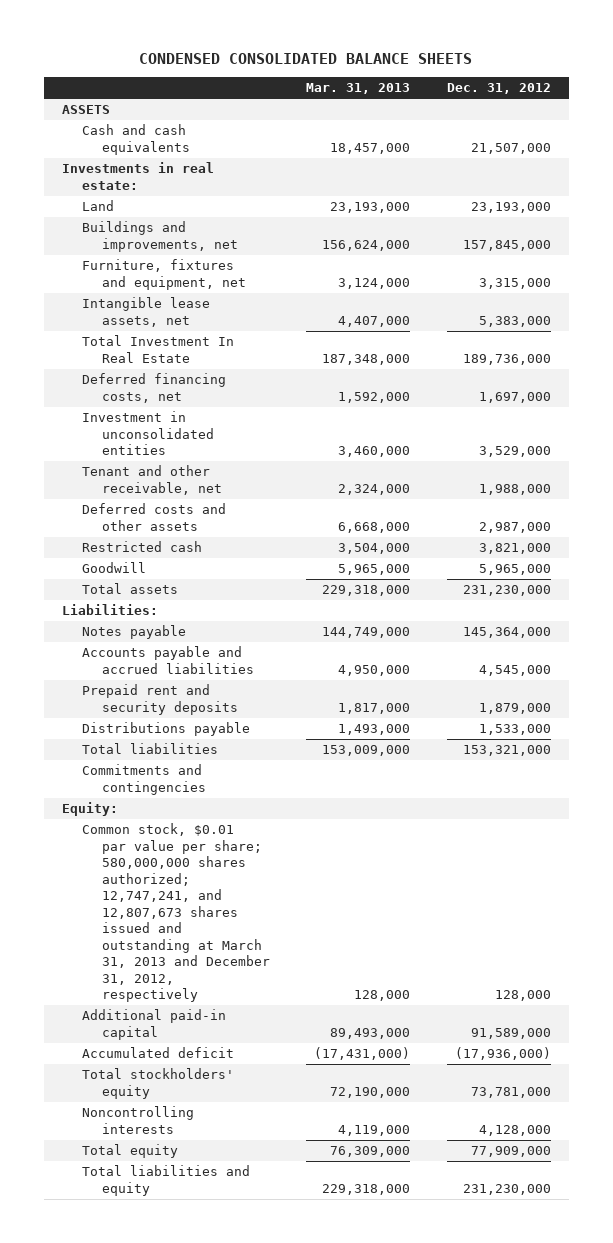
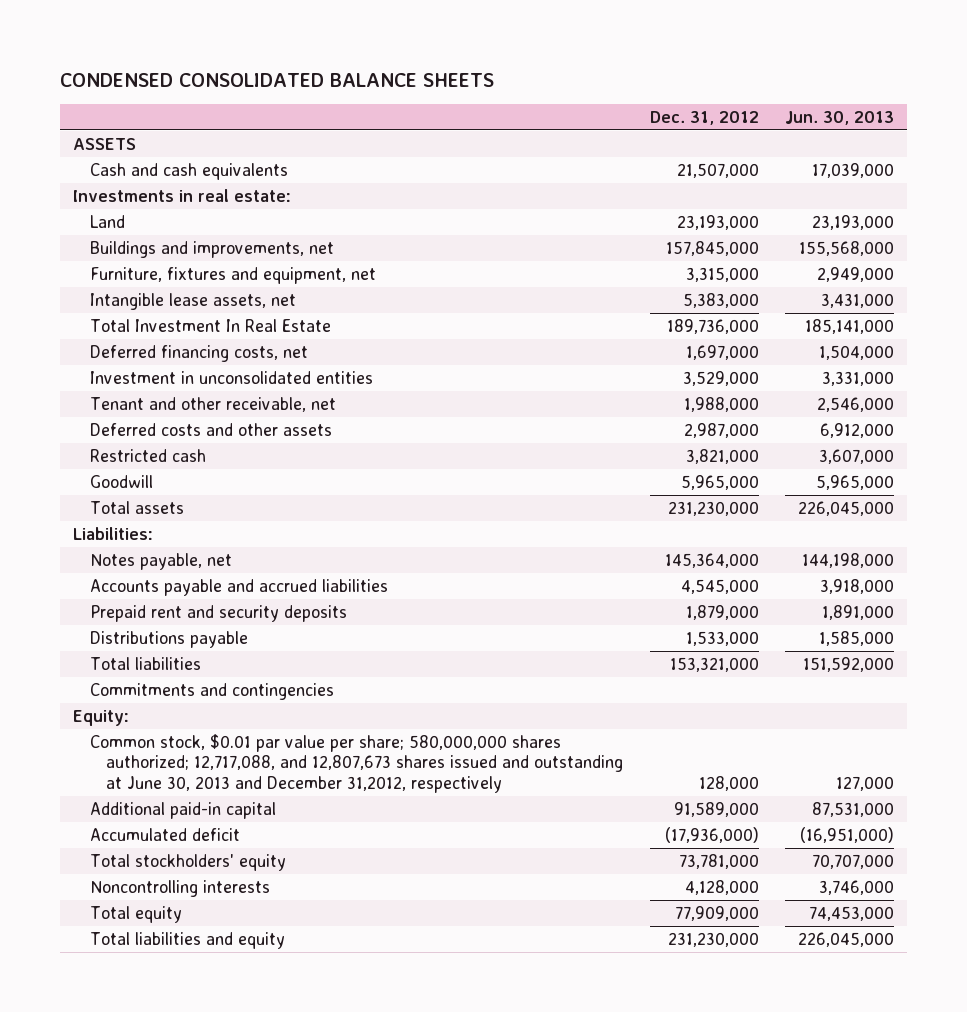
[306,83,411,95] Mar. 31, 2013 -> none
none -> [785,110,895,125] Jun. 30, 2013
[82,625,187,640] Notes payable -> [89,552,232,570] Notes payable, net
[82,823,270,1003] Common stock, $0.01 par value per share; 580,000,000 shares authorized; 12,747,241, and 12,807,673 shares issued and outstanding at March 31, 2013 and December 31, 2012, respectively -> [89,733,624,793] Common stock, $0.01 par value per share; 580,000,000 shares authorized; 12,717,088, and 12,807,673 shares issued and outstanding at June 30, 2013 and December 31,2012, respectively

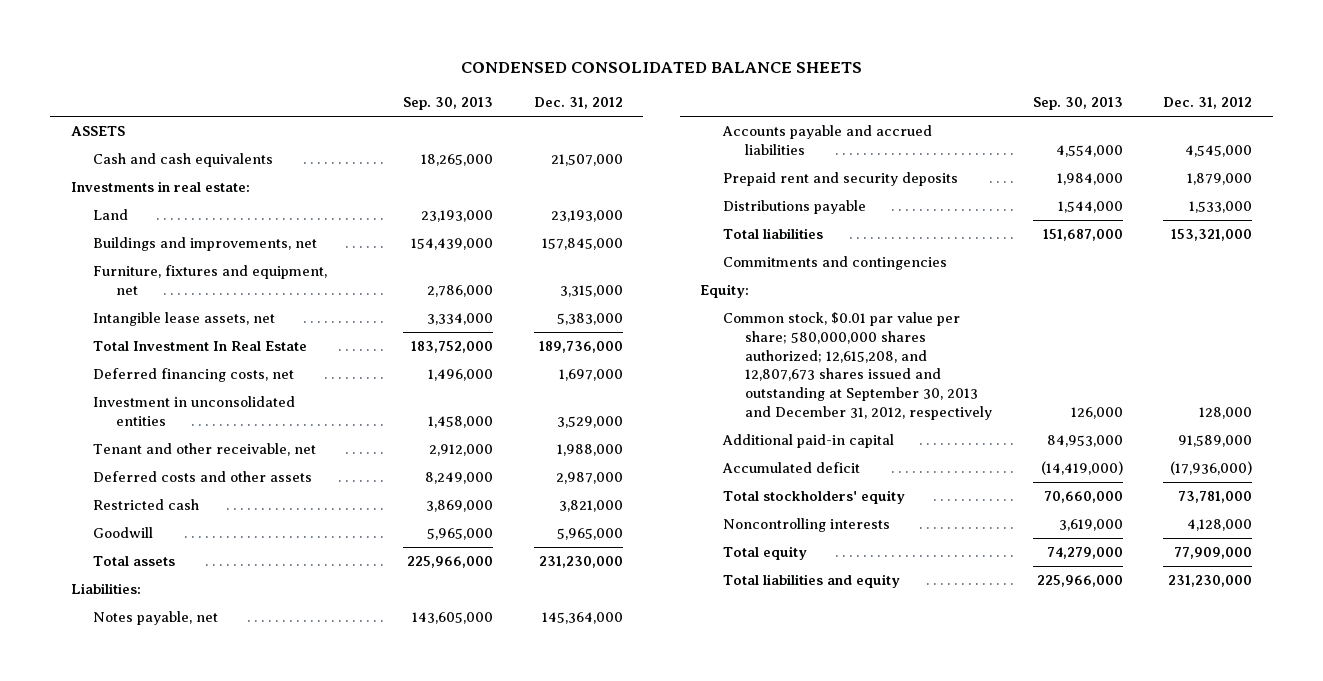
[785,110,895,125] Jun. 30, 2013 -> none
none -> [403,97,494,111] Sep. 30, 2013
[89,733,624,793] Common stock, $0.01 par value per share; 580,000,000 shares authorized; 12,717,088, and 12,807,673 shares issued and outstanding at June 30, 2013 and December 31,2012, respectively -> [722,312,993,420] Common stock, $0.01 par value per share; 580,000,000 shares authorized; 12,615,208, and 12,807,673 shares issued and outstanding at September 30, 2013 and December 31, 2012, respectively

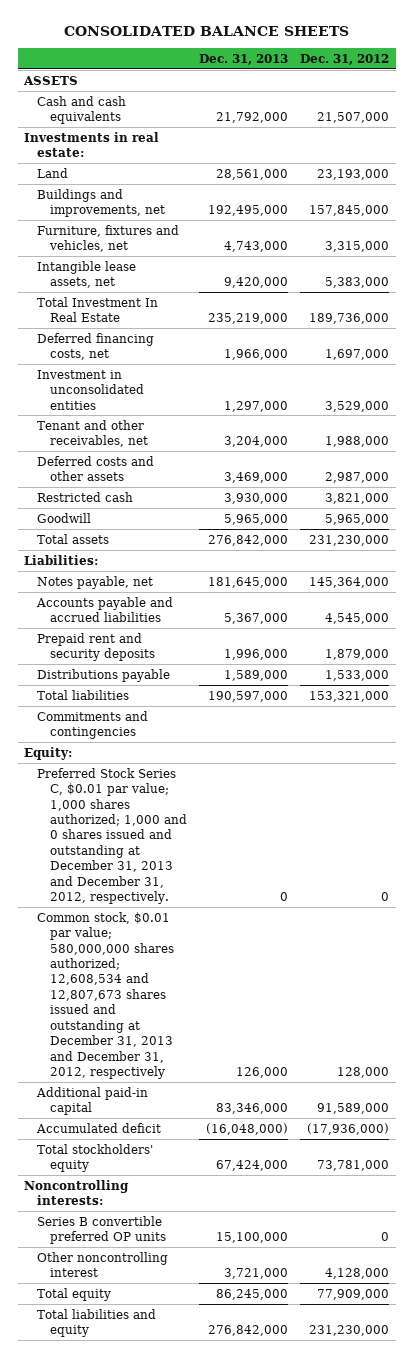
[460,62,862,74] CONDENSED CONSOLIDATED BALANCE SHEETS -> [63,26,349,37] CONSOLIDATED BALANCE SHEETS
[403,97,494,111] Sep. 30, 2013 -> none
none -> [199,53,289,65] Dec. 31, 2013
[93,265,328,295] Furniture, fixtures and equipment, net -> [36,224,179,253] Furniture, fixtures and vehicles, net
[93,443,317,457] Tenant and other receivable, net -> [36,419,148,448] Tenant and other receivables, net
none -> [36,767,187,905] Preferred Stock Series C, $0.01 par value; 1,000 shares authorized; 1,000 and 0 shares issued and outstanding at December 31, 2013 and December 31, 2012, respectively.
[722,312,993,420] Common stock, $0.01 par value per share; 580,000,000 shares authorized; 12,615,208, and 12,807,673 shares issued and outstanding at September 30, 2013 and December 31, 2012, respectively -> [36,911,174,1079] Common stock, $0.01 par value; 580,000,000 shares authorized; 12,608,534 and 12,807,673 shares issued and outstanding at December 31, 2013 and December 31, 2012, respectively
none -> [23,1179,129,1206] Noncontrolling interests:
none -> [36,1215,166,1245] Series B convertible preferred OP units
[722,518,890,533] Noncontrolling interests -> [36,1251,168,1278] Other noncontrolling interest

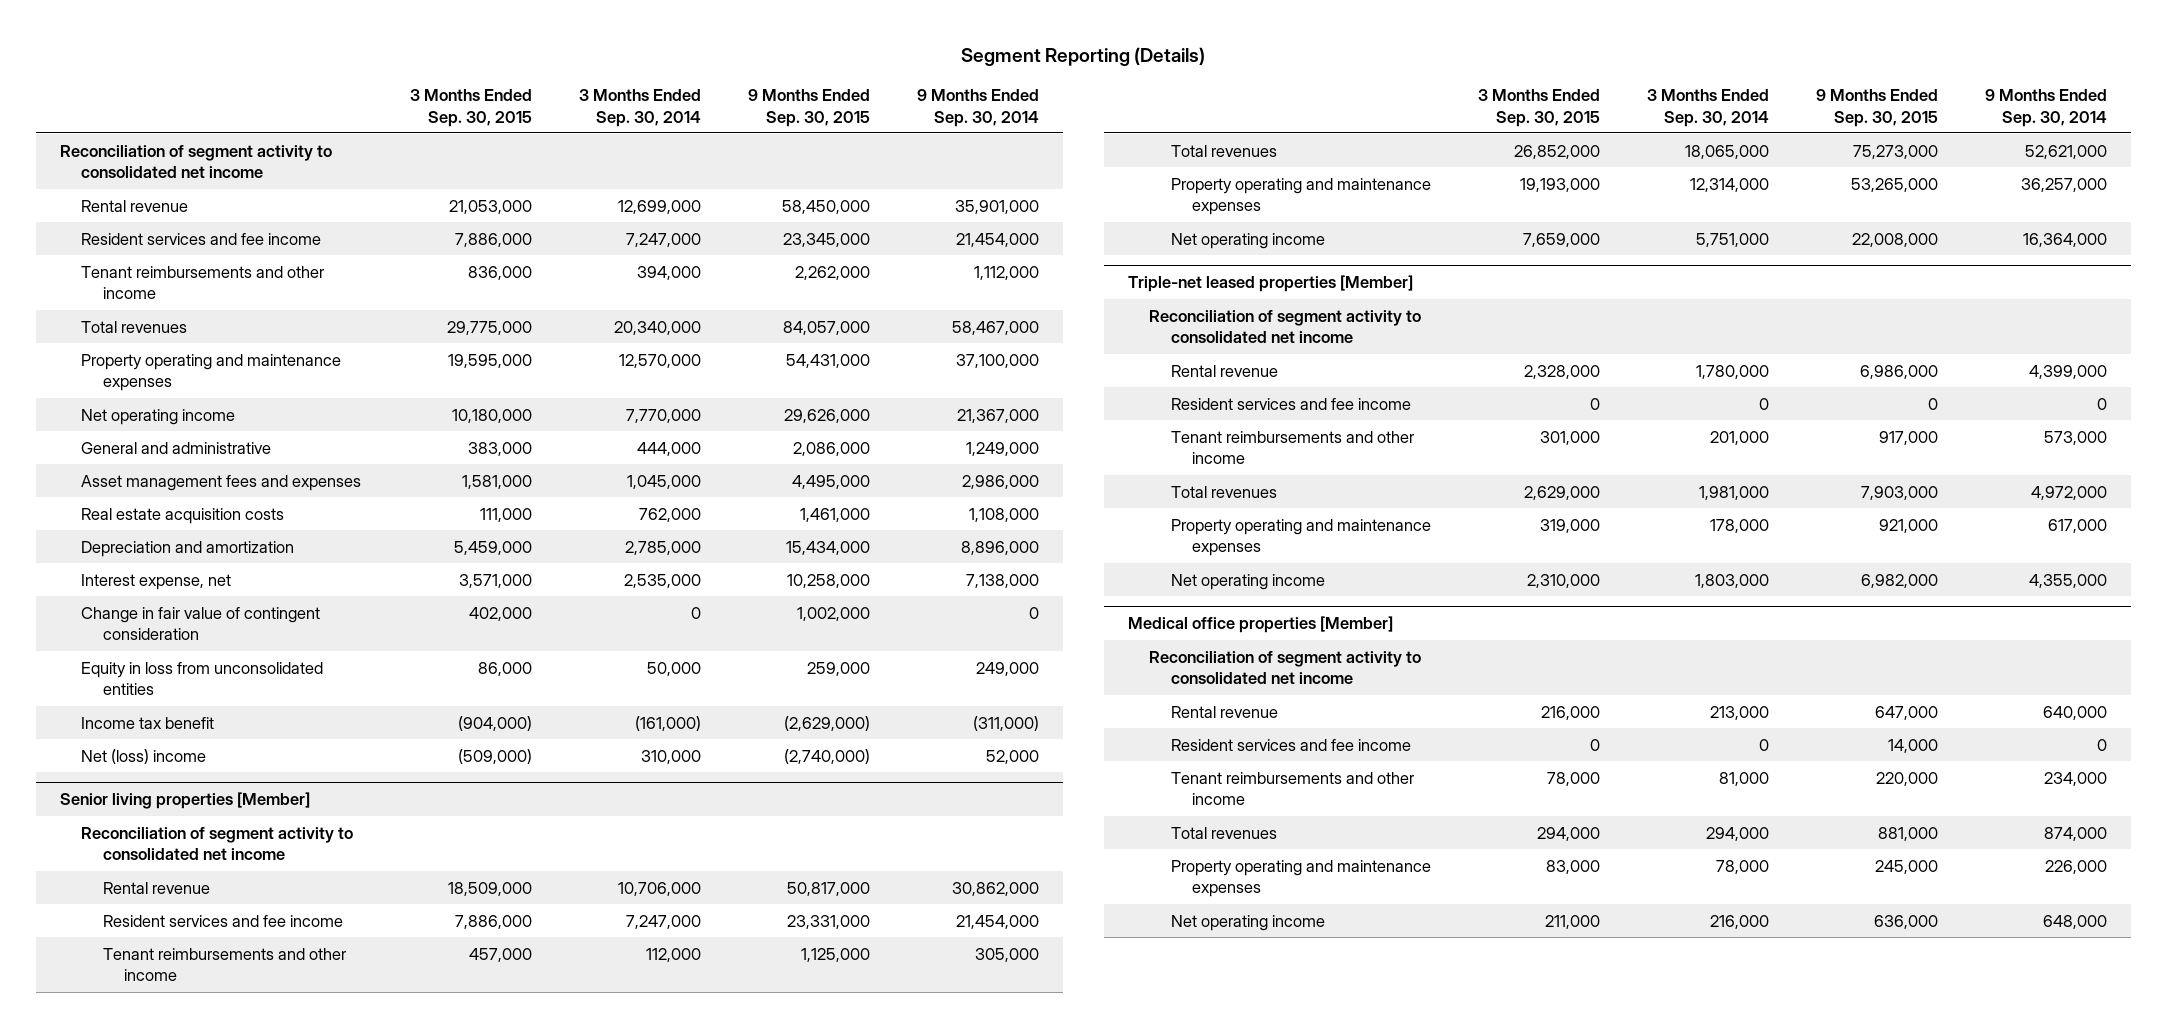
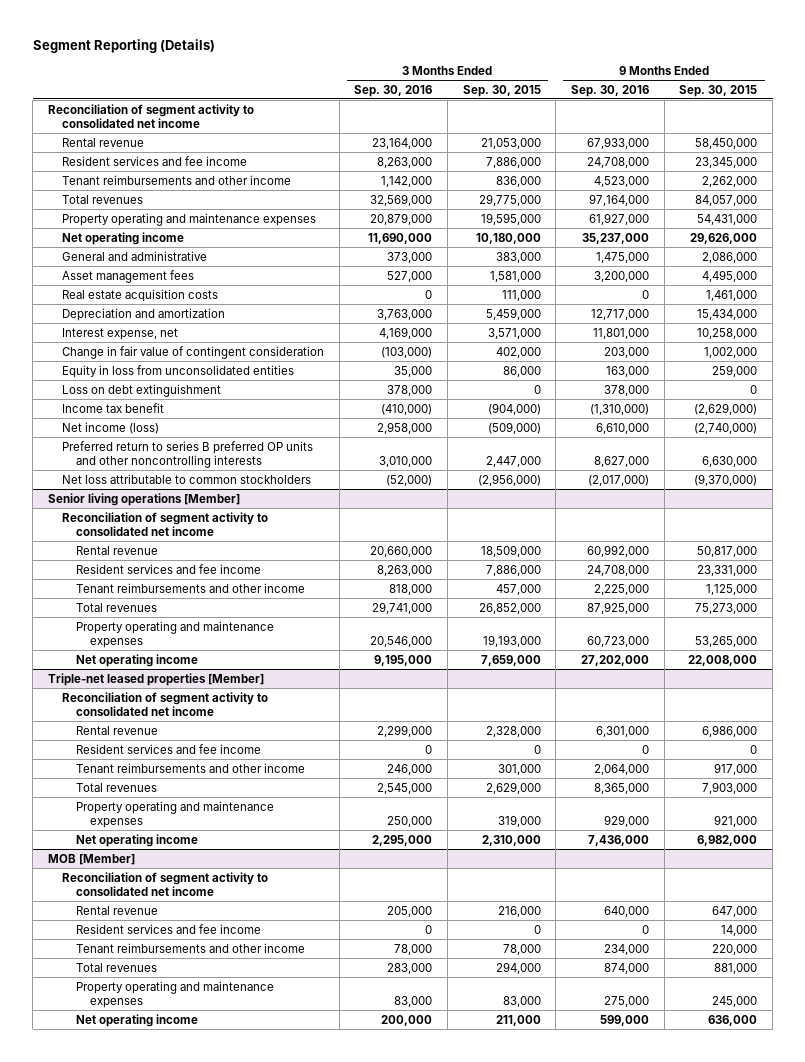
[578,88,701,127] 3 Months Ended Sep. 30, 2014 -> none
[917,88,1040,127] 9 Months Ended Sep. 30, 2014 -> none
none -> [354,84,433,97] Sep. 30, 2016
none -> [570,84,649,97] Sep. 30, 2016
[81,474,362,491] Asset management fees and expenses -> [61,269,194,283] Asset management fees
none -> [61,383,221,397] Loss on debt extinguishment
[81,748,207,764] Net (loss) income -> [61,421,159,434] Net income (loss)
none -> [61,440,313,469] Preferred return to series B preferred OP units and other noncontrolling interests
none -> [61,473,311,484] Net loss attributable to common stockholders
[59,792,310,810] Senior living properties [Member] -> [47,492,240,506] Senior living operations [Member]
[1127,616,1393,634] Medical office properties [Member] -> [47,853,135,865] MOB [Member]

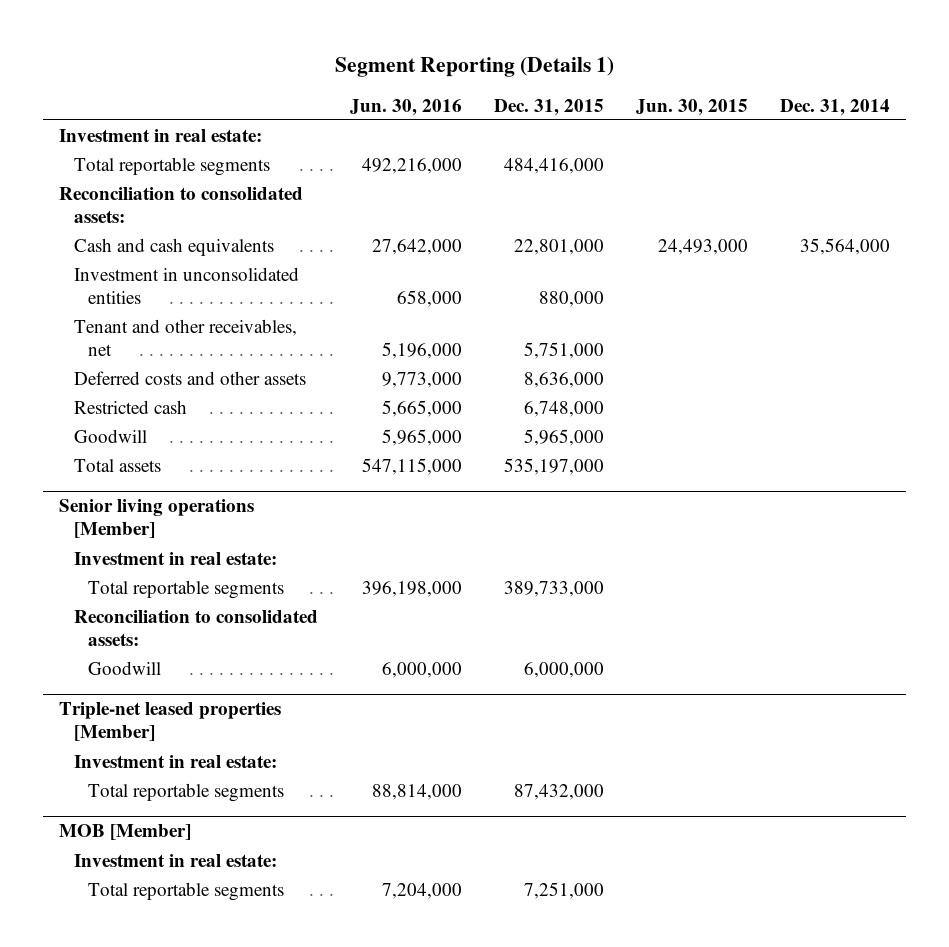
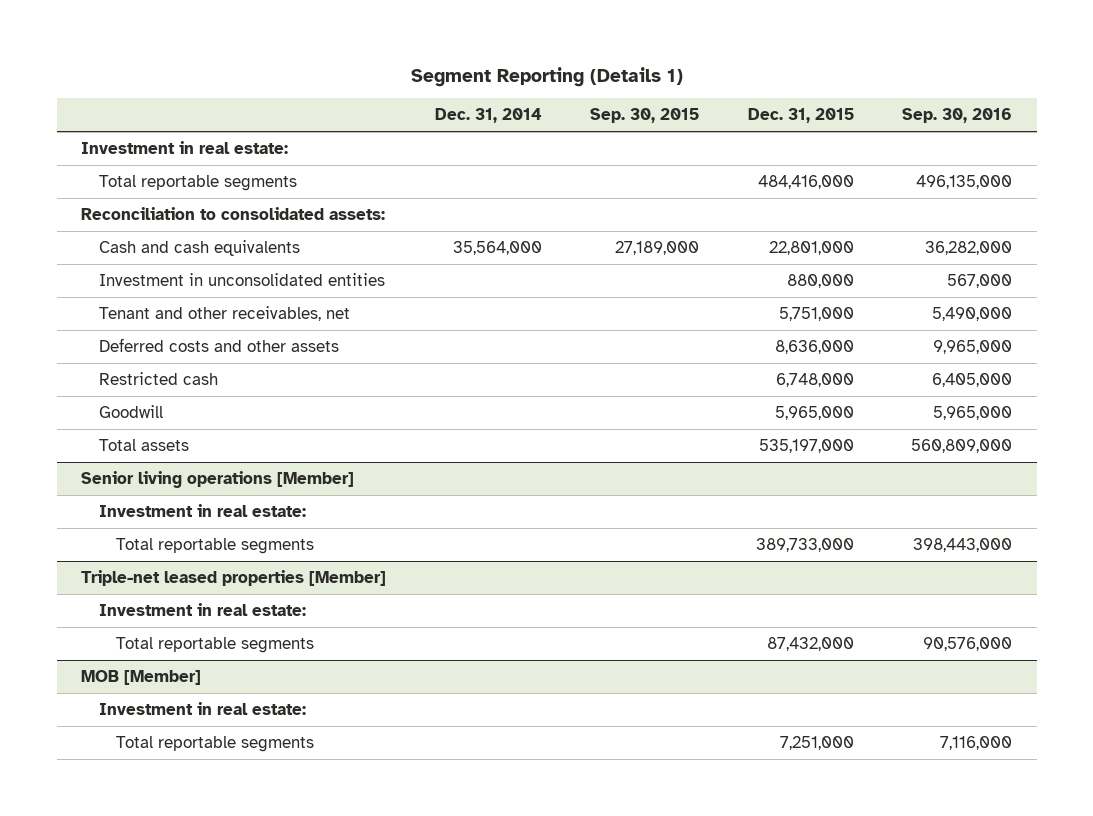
[349,98,462,116] Jun. 30, 2016 -> none
[636,98,749,116] Jun. 30, 2015 -> none
none -> [590,108,700,124] Sep. 30, 2015
none -> [902,108,1013,124] Sep. 30, 2016
[73,609,318,646] Reconciliation to consolidated assets: -> none
[88,660,162,675] Goodwill -> none

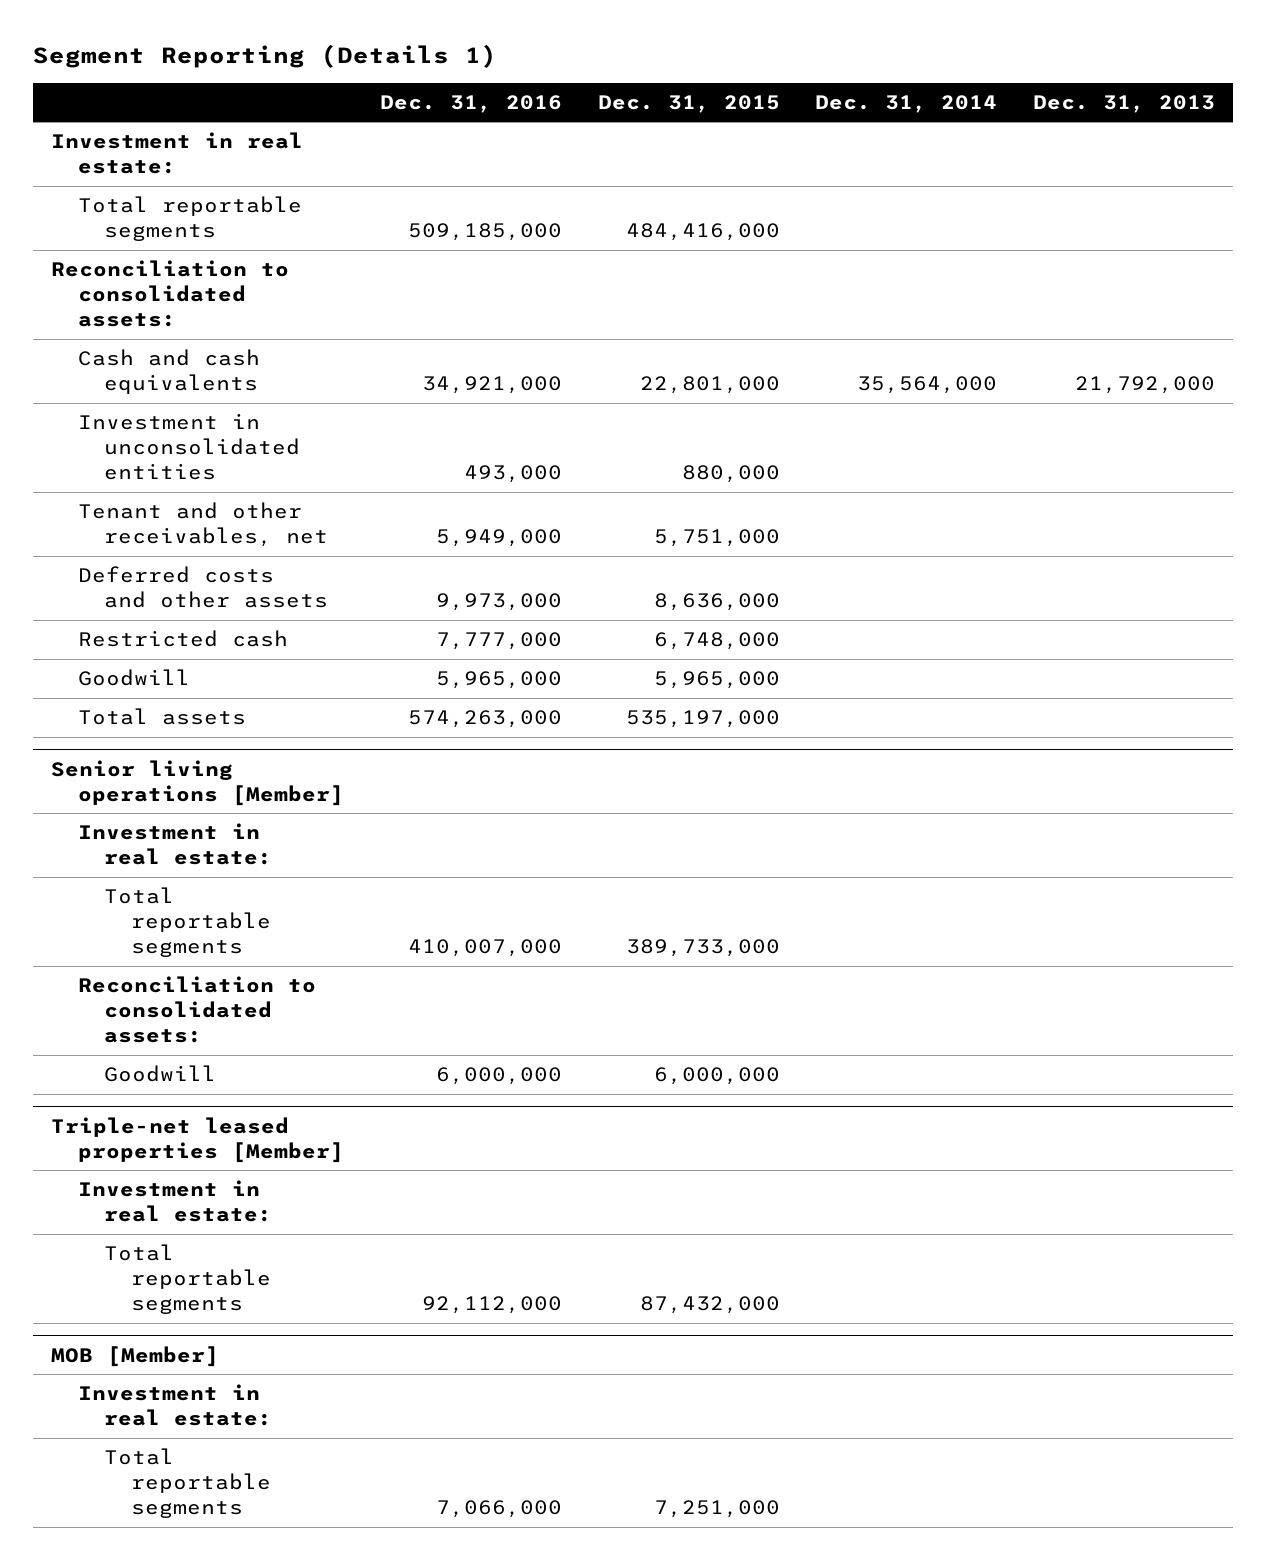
[590,108,700,124] Sep. 30, 2015 -> none
[902,108,1013,124] Sep. 30, 2016 -> none
none -> [379,94,562,113] Dec. 31, 2016
none -> [1033,94,1216,113] Dec. 31, 2013
none -> [77,976,316,1044] Reconciliation to consolidated assets:
none -> [104,1065,217,1083] Goodwill

